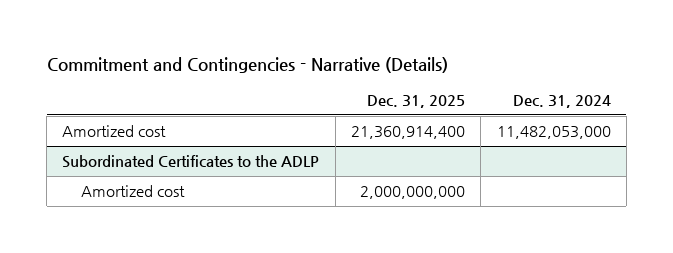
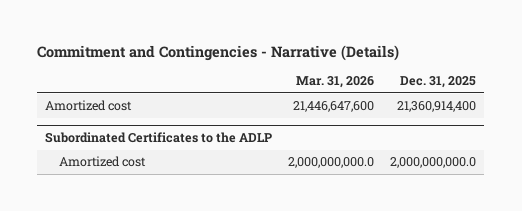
[512,95,611,109] Dec. 31, 2024 -> none
none -> [296,76,375,89] Mar. 31, 2026
[360,186,466,200] 2,000,000,000 -> [390,157,477,169] 2,000,000,000.0

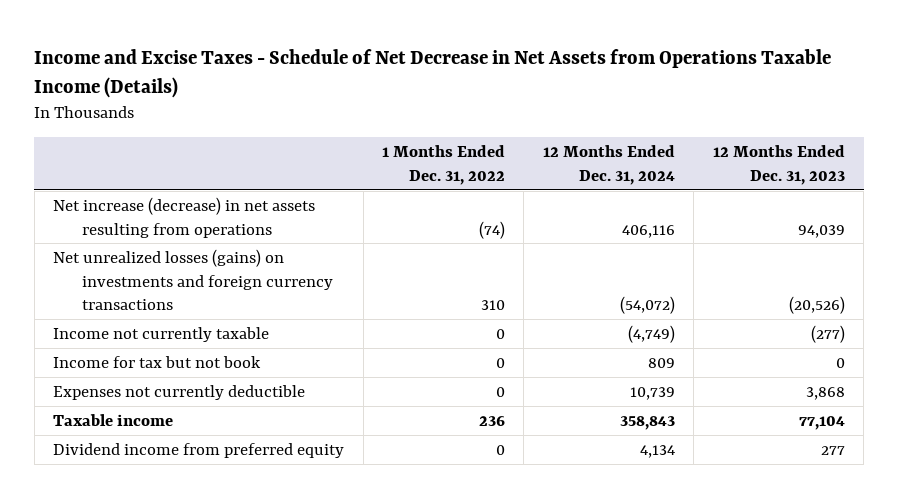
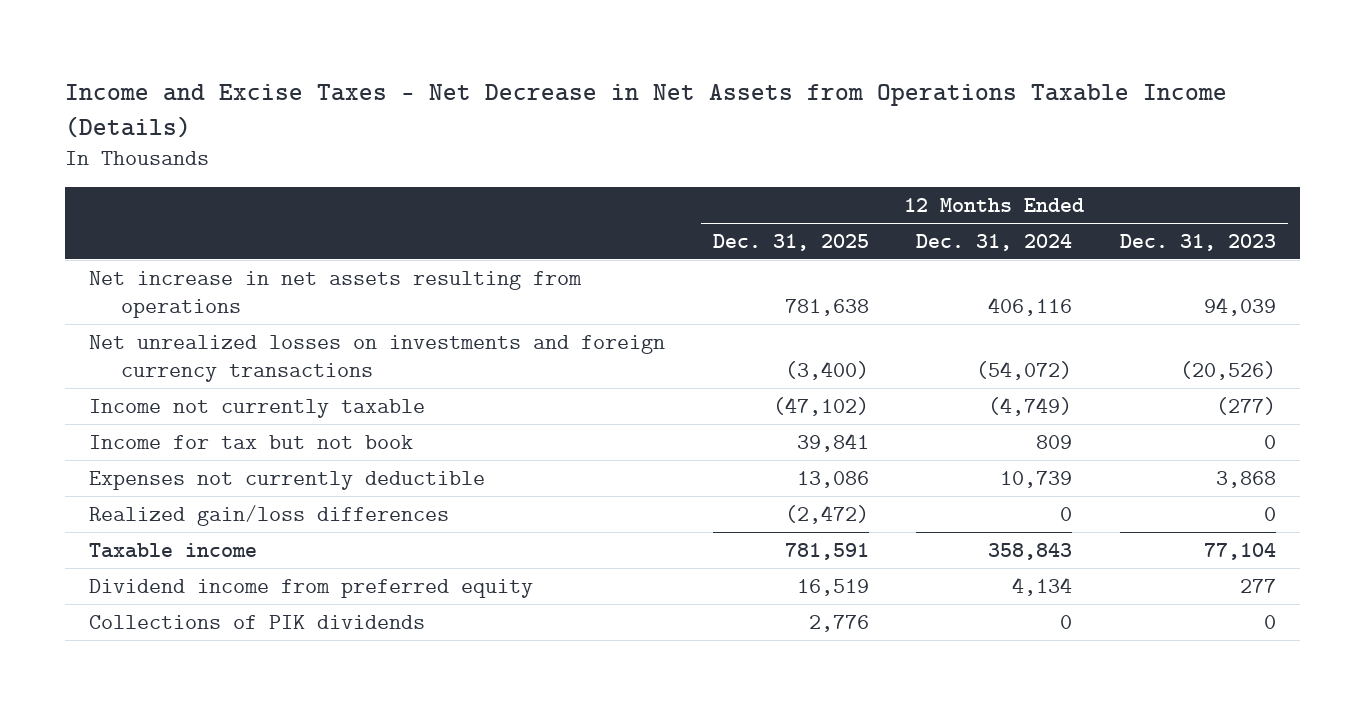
[34,48,832,98] Income and Excise Taxes - Schedule of Net Decrease in Net Assets from Operations Taxable Income (Details) -> [64,83,1227,138] Income and Excise Taxes - Net Decrease in Net Assets from Operations Taxable Income (Details)
[381,144,505,185] 1 Months Ended Dec. 31, 2022 -> none
none -> [712,233,869,251] Dec. 31, 2025
[53,196,316,238] Net increase (decrease) in net assets resulting from operations -> [88,270,582,319] Net increase in net assets resulting from operations
[53,248,334,311] Net unrealized losses (gains) on investments and foreign currency transactions -> [88,334,665,383] Net unrealized losses on investments and foreign currency transactions
none -> [88,504,449,526] Realized gain/loss differences
none -> [88,614,425,629] Collections of PIK dividends

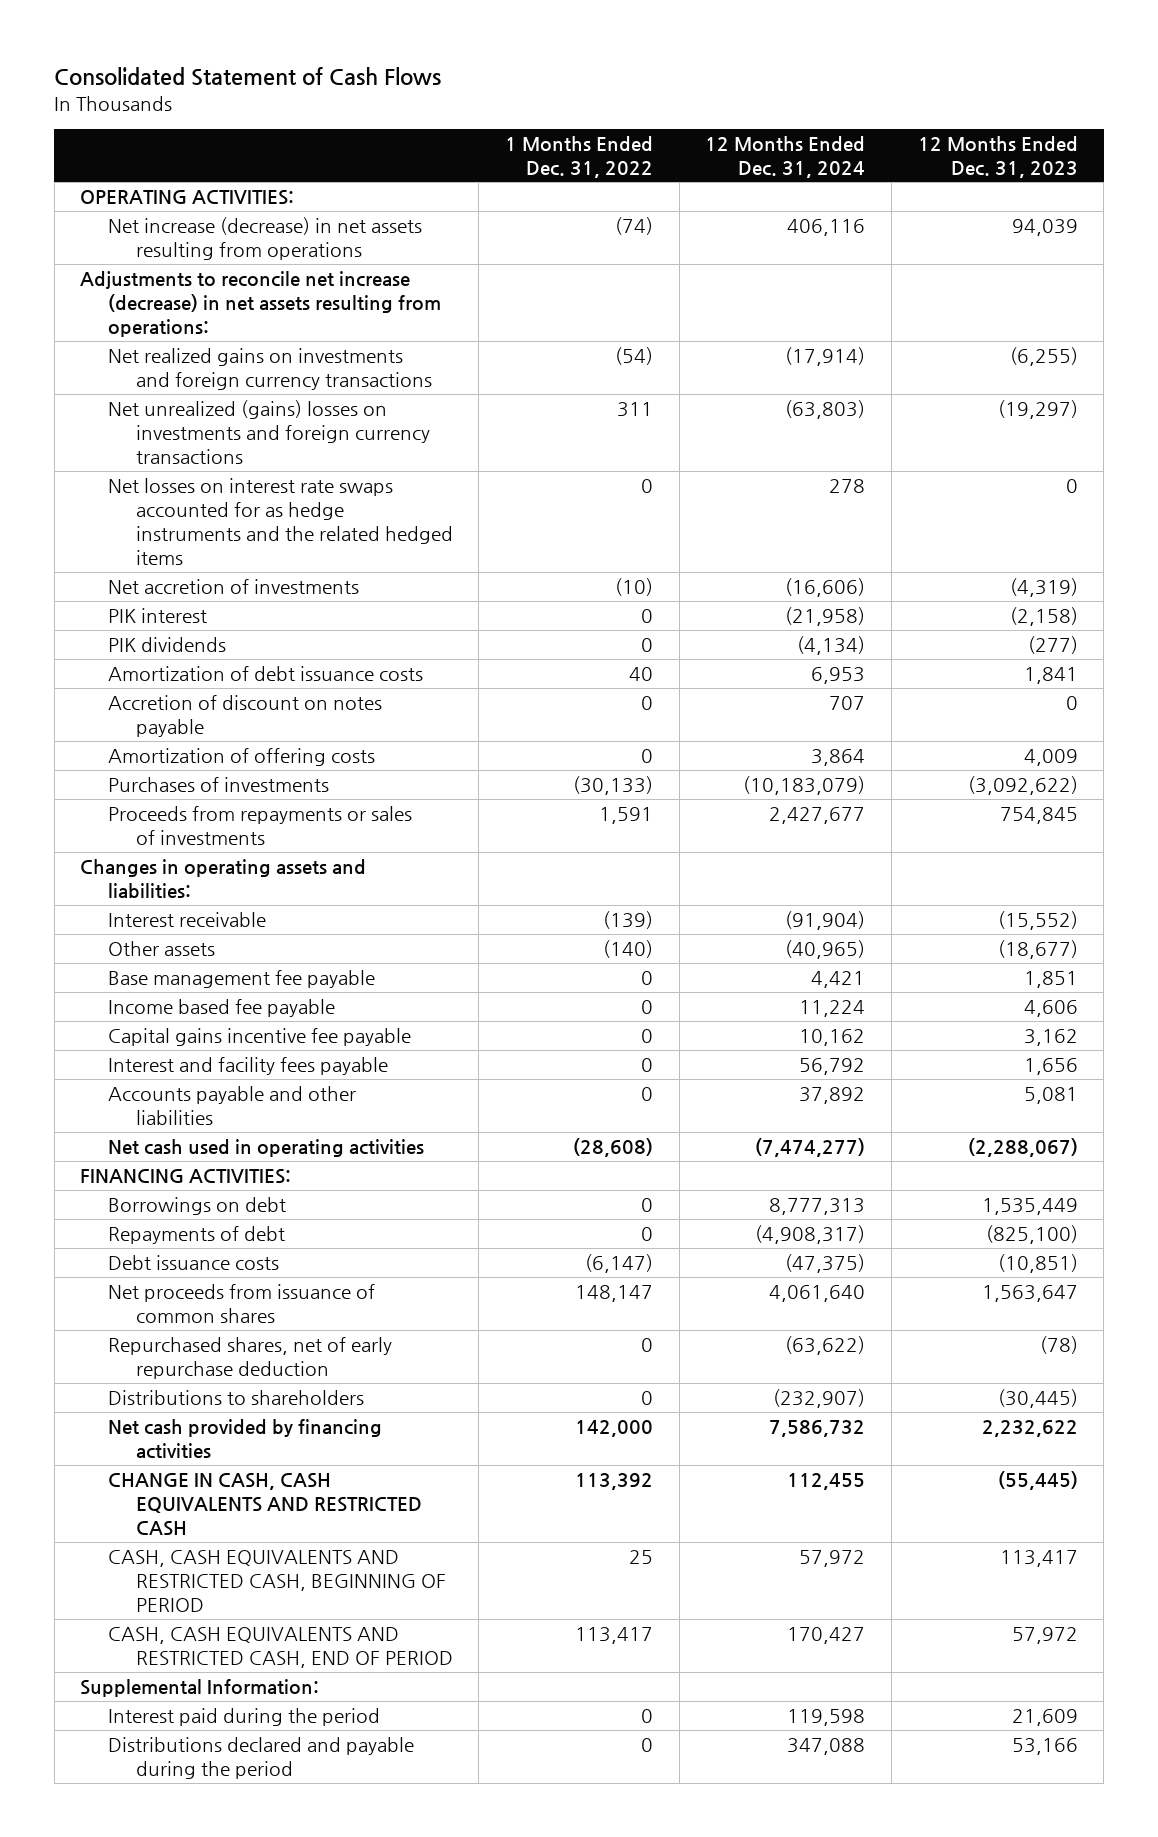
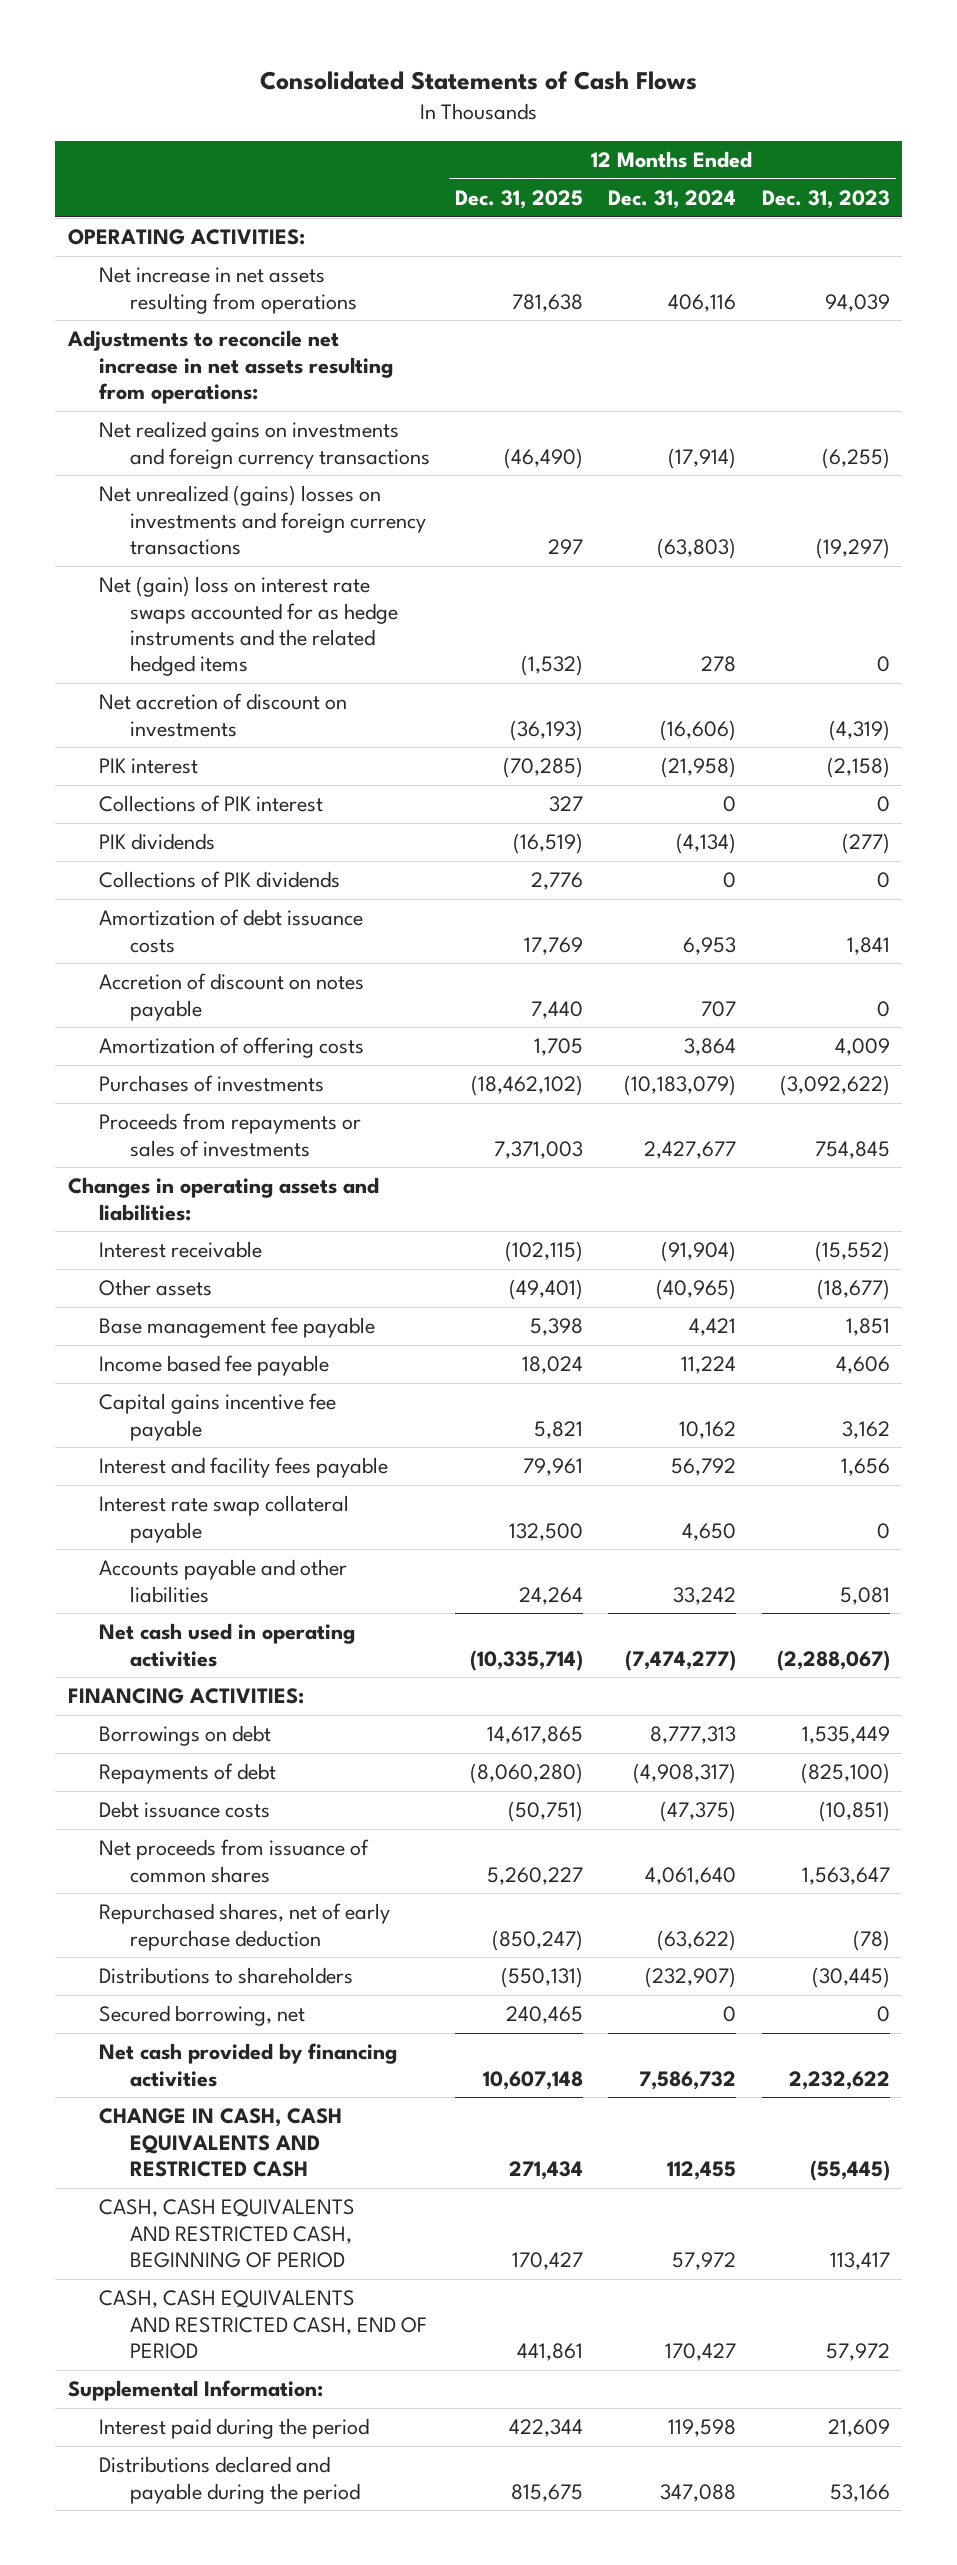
[54,66,442,86] Consolidated Statement of Cash Flows -> [259,71,697,91] Consolidated Statements of Cash Flows
[505,135,654,178] 1 Months Ended Dec. 31, 2022 -> none
none -> [455,190,584,210] Dec. 31, 2025
[108,217,423,261] Net increase (decrease) in net assets resulting from operations -> [98,267,358,314] Net increase in net assets resulting from operations
[80,271,442,337] Adjustments to reconcile net increase (decrease) in net assets resulting from operations: -> [66,330,393,404] Adjustments to reconcile net increase in net assets resulting from operations:
[108,478,453,565] Net losses on interest rate swaps accounted for as hedge instruments and the related hedged items -> [98,576,399,677] Net (gain) loss on interest rate swaps accounted for as hedge instruments and the related hedged items
[108,579,360,595] Net accretion of investments -> [98,693,347,737] Net accretion of discount on investments
none -> [98,795,323,813] Collections of PIK interest
none -> [98,871,340,889] Collections of PIK dividends
none -> [98,1495,349,1543] Interest rate swap collateral payable
[799,1087,866,1105] 37,892 -> [673,1586,737,1605] 33,242
none -> [98,2005,305,2027] Secured borrowing, net

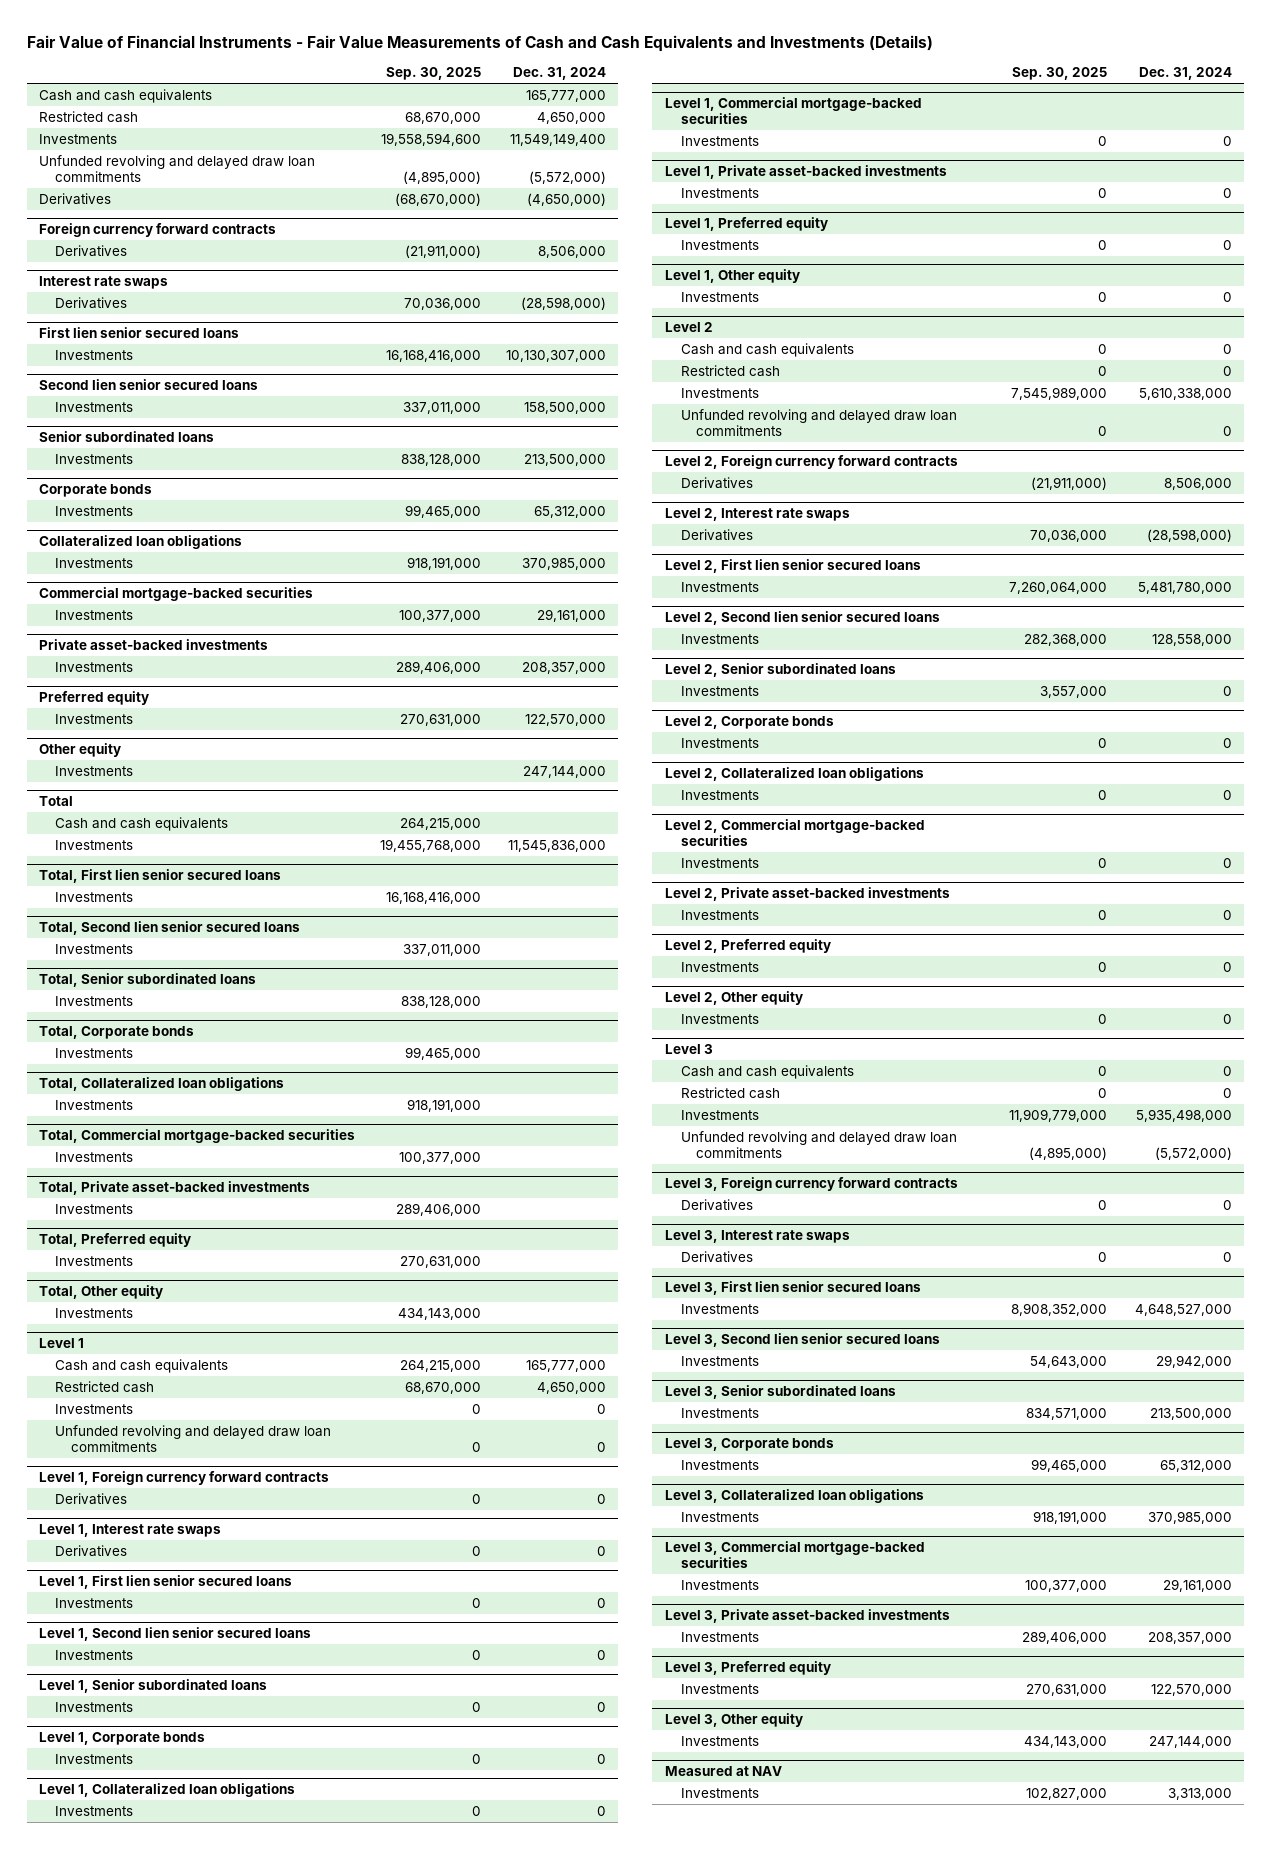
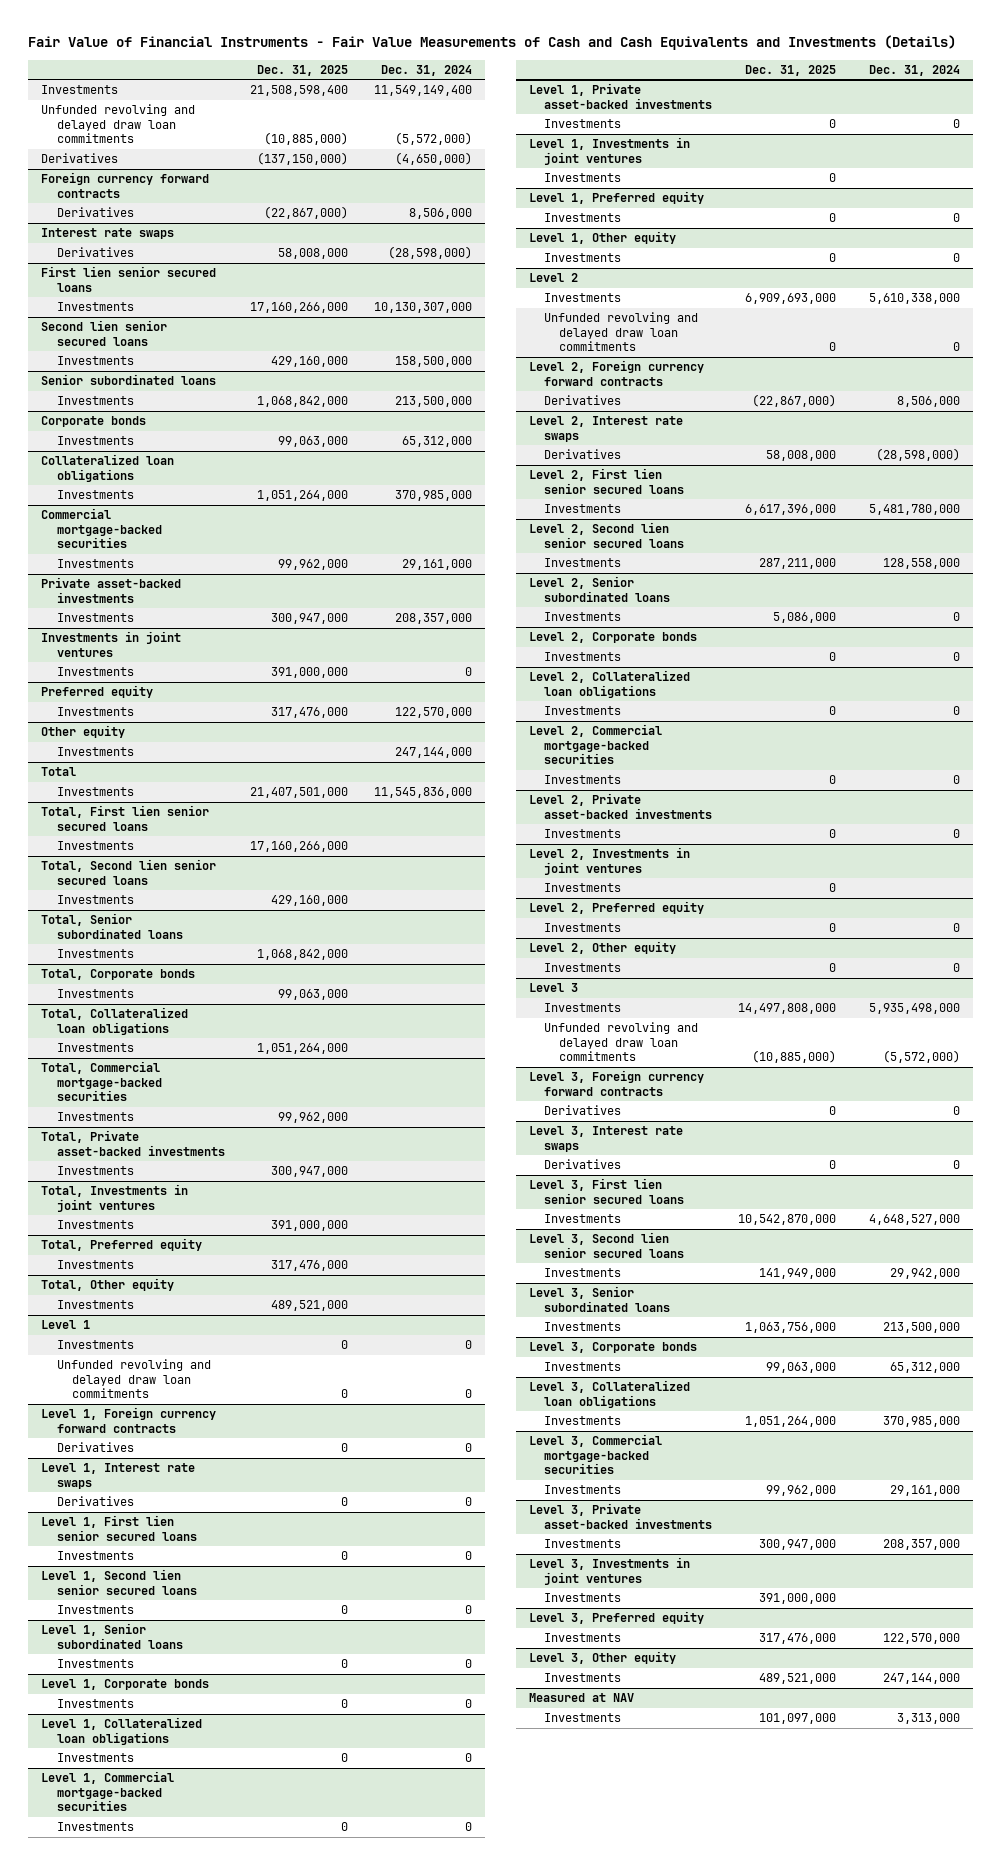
[386,67,482,81] Sep. 30, 2025 -> none
none -> [257,64,349,76] Dec. 31, 2025
[39,88,213,103] Cash and cash equivalents -> none
[39,110,139,123] Restricted cash -> none
none -> [41,631,182,657] Investments in joint ventures
none -> [56,667,134,677] Investments
[54,816,228,831] Cash and cash equivalents -> none
none -> [41,1184,189,1212] Total, Investments in joint ventures
none -> [56,1220,134,1230] Investments
[54,1358,228,1373] Cash and cash equivalents -> none
[54,1380,154,1393] Restricted cash -> none
none -> [528,137,690,165] Level 1, Investments in joint ventures
none -> [543,173,621,183] Investments
[680,342,854,357] Cash and cash equivalents -> none
[680,364,780,377] Restricted cash -> none
none -> [528,847,690,875] Level 2, Investments in joint ventures
none -> [543,883,621,893] Investments
[680,1064,854,1079] Cash and cash equivalents -> none
[680,1086,780,1099] Restricted cash -> none
none -> [528,1557,690,1585] Level 3, Investments in joint ventures
none -> [543,1593,621,1603] Investments

